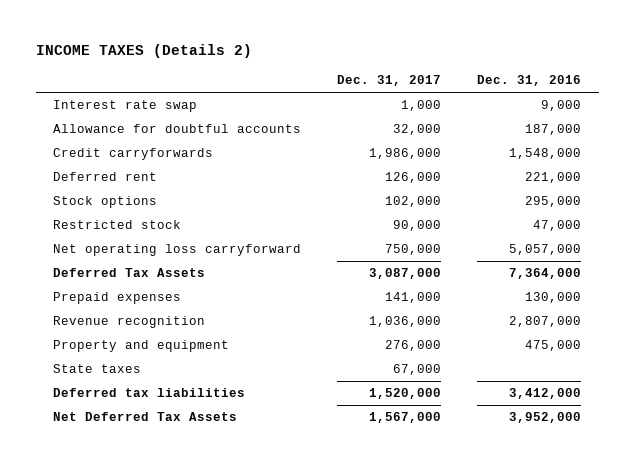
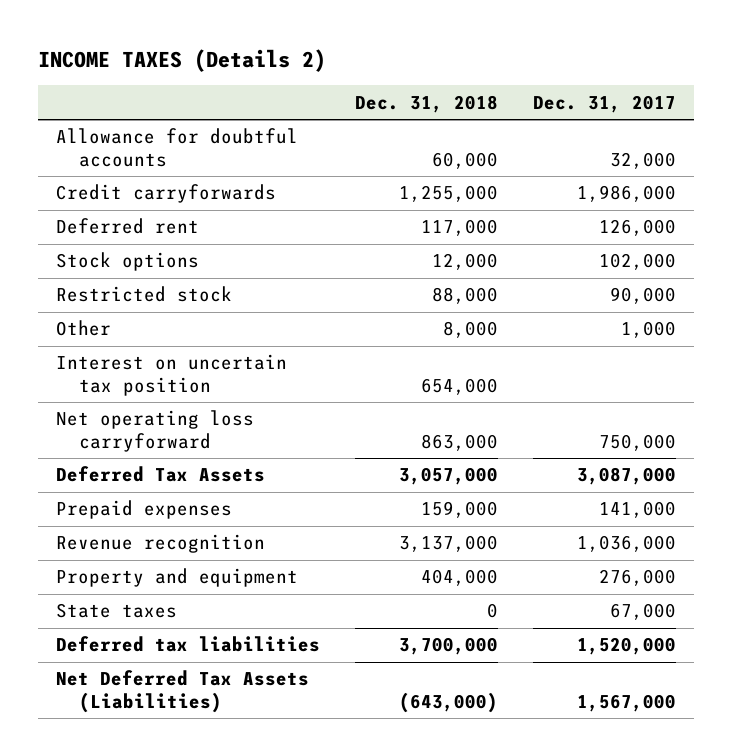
[476,75,581,87] Dec. 31, 2016 -> none
none -> [355,94,499,113] Dec. 31, 2018
[53,100,198,113] Interest rate swap -> none
none -> [55,320,111,337] Other
none -> [55,354,287,396] Interest on uncertain tax position
[53,412,238,422] Net Deferred Tax Assets -> [55,670,309,713] Net Deferred Tax Assets (Liabilities)

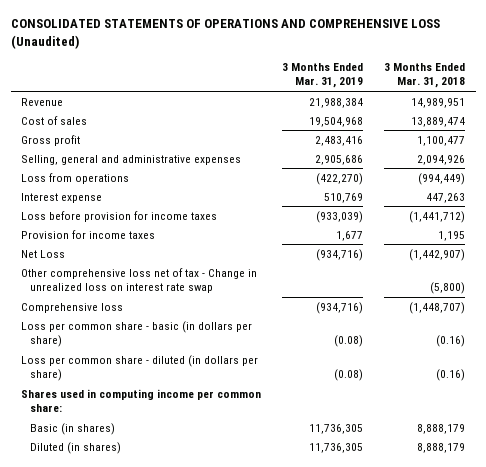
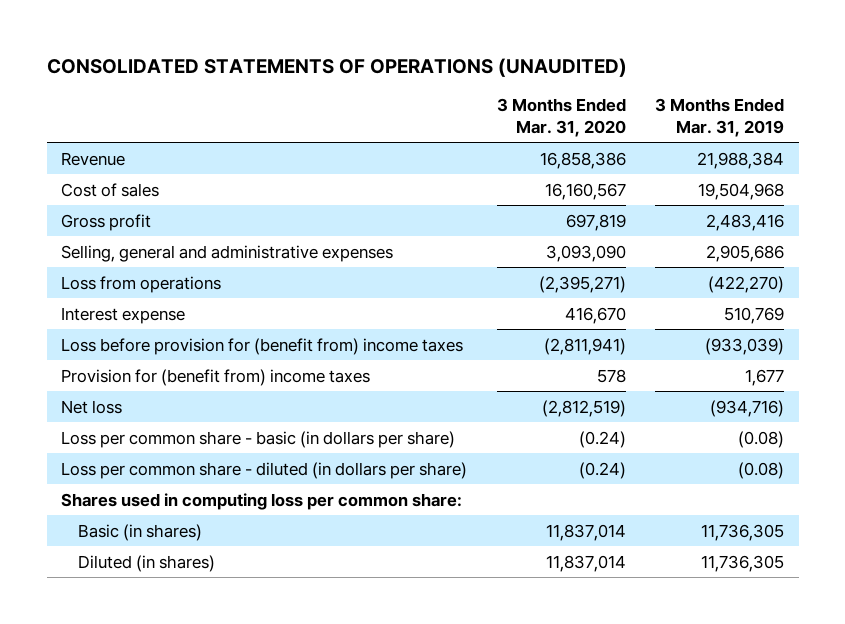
[10,19,440,49] CONSOLIDATED STATEMENTS OF OPERATIONS AND COMPREHENSIVE LOSS (Unaudited) -> [46,57,627,77] CONSOLIDATED STATEMENTS OF OPERATIONS (UNAUDITED)
[384,63,466,89] 3 Months Ended Mar. 31, 2018 -> none
none -> [496,98,626,137] 3 Months Ended Mar. 31, 2020
[21,267,258,294] Other comprehensive loss net of tax - Change in unrealized loss on interest rate swap -> none
[21,302,124,313] Comprehensive loss -> none
[21,210,218,222] Loss before provision for income taxes -> [61,337,464,355] Loss before provision for (benefit from) income taxes
[21,229,156,239] Provision for income taxes -> [61,368,371,386] Provision for (benefit from) income taxes
[21,249,66,258] Net Loss -> [61,399,123,414] Net loss
[21,388,262,413] Shares used in computing income per common share: -> [61,492,463,510] Shares used in computing loss per common share:

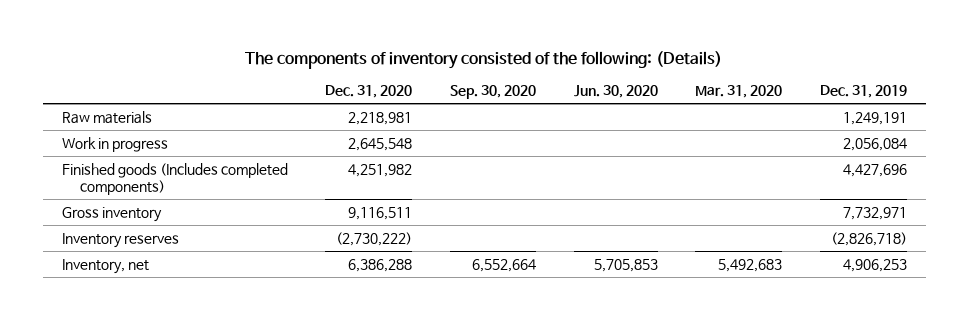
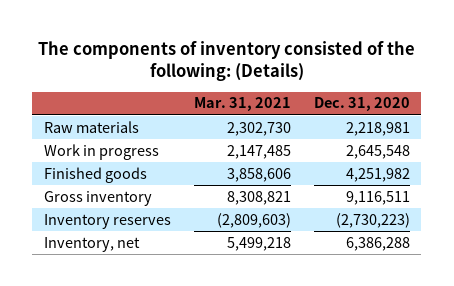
[450,84,537,99] Sep. 30, 2020 -> none
[573,84,658,98] Jun. 30, 2020 -> none
[695,84,783,98] Mar. 31, 2020 -> none
[820,84,908,98] Dec. 31, 2019 -> none
none -> [193,97,291,112] Mar. 31, 2021
[61,162,288,195] Finished goods (Includes completed components) -> [43,166,147,183] Finished goods
[336,231,413,246] (2,730,222) -> [335,212,410,228] (2,730,223)

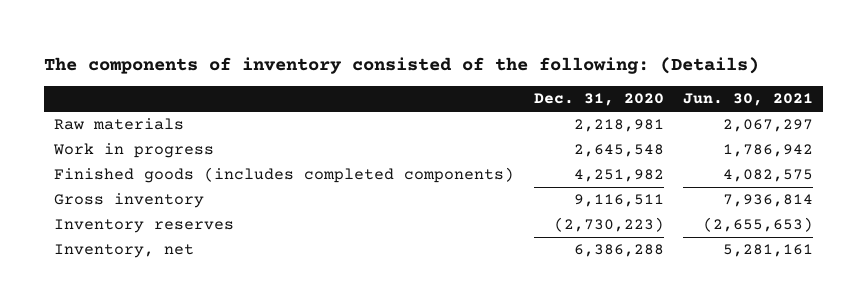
[193,97,291,112] Mar. 31, 2021 -> none
none -> [683,93,814,107] Jun. 30, 2021
[43,166,147,183] Finished goods -> [54,167,515,184] Finished goods (includes completed components)

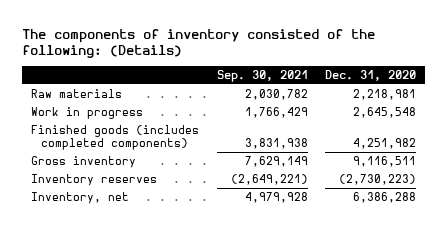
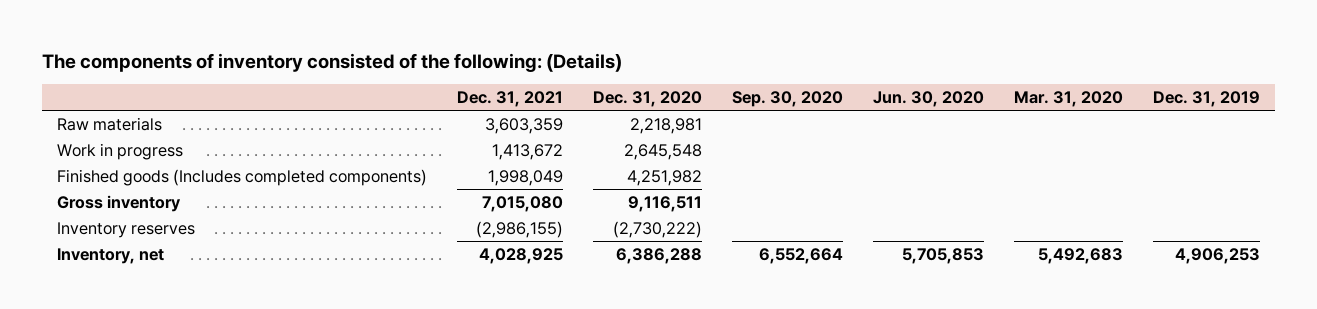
[216,70,308,83] Sep. 30, 2021 -> none
none -> [456,91,563,108] Dec. 31, 2021
none -> [732,91,844,108] Sep. 30, 2020
none -> [873,91,985,108] Jun. 30, 2020
none -> [1014,91,1124,108] Mar. 31, 2020
none -> [1153,91,1261,108] Dec. 31, 2019
[30,124,199,151] Finished goods (includes completed components) -> [56,168,427,186] Finished goods (Includes completed components)
[339,173,417,185] (2,730,223) -> [612,220,702,238] (2,730,222)

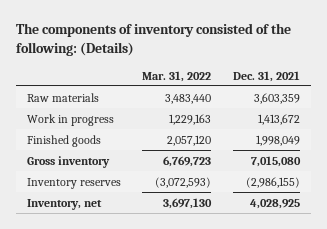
[592,91,702,108] Dec. 31, 2020 -> none
[732,91,844,108] Sep. 30, 2020 -> none
[873,91,985,108] Jun. 30, 2020 -> none
[1014,91,1124,108] Mar. 31, 2020 -> none
[1153,91,1261,108] Dec. 31, 2019 -> none
none -> [142,70,212,82] Mar. 31, 2022
[56,168,427,186] Finished goods (Includes completed components) -> [26,134,101,147] Finished goods

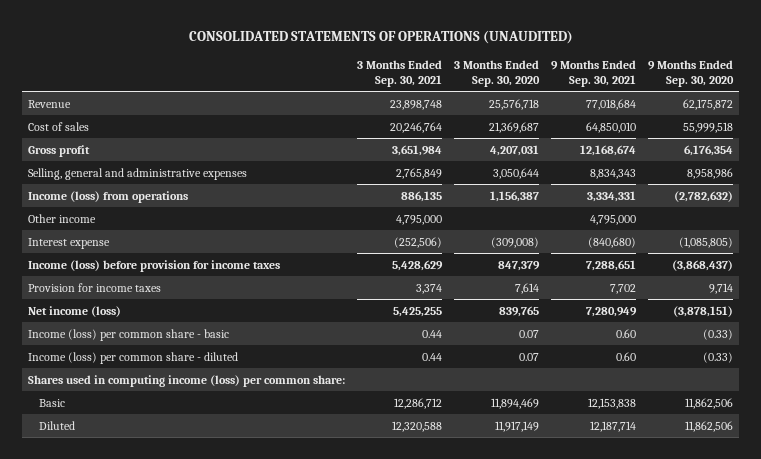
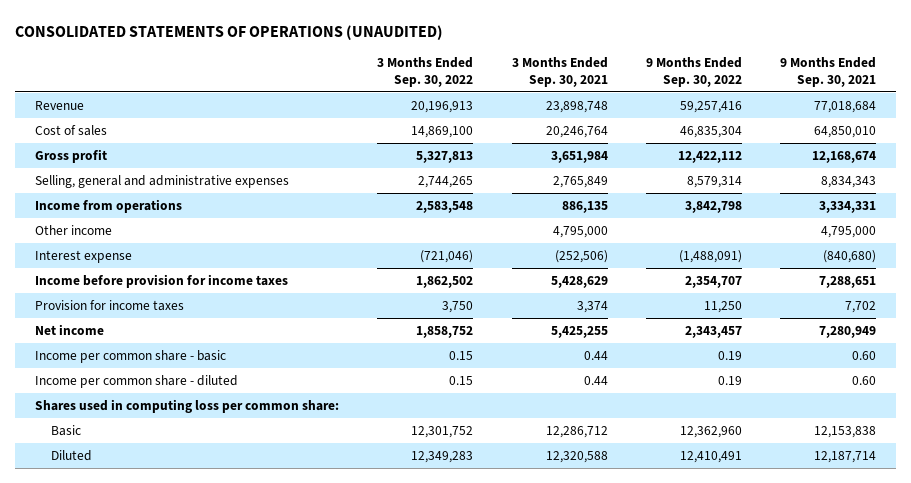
[454,59,541,87] 3 Months Ended Sep. 30, 2020 -> none
[648,59,735,87] 9 Months Ended Sep. 30, 2020 -> none
none -> [377,57,474,88] 3 Months Ended Sep. 30, 2022
none -> [645,57,742,88] 9 Months Ended Sep. 30, 2022
[27,190,188,203] Income (loss) from operations -> [34,198,182,213] Income from operations
[27,259,280,272] Income (loss) before provision for income taxes -> [34,273,288,288] Income before provision for income taxes
[27,305,121,317] Net income (loss) -> [34,323,104,335] Net income
[27,328,229,341] Income (loss) per common share - basic -> [34,349,226,363] Income per common share - basic
[27,351,238,364] Income (loss) per common share - diluted -> [34,374,238,388] Income per common share - diluted
[27,374,345,387] Shares used in computing income (loss) per common share: -> [34,398,339,413] Shares used in computing loss per common share:

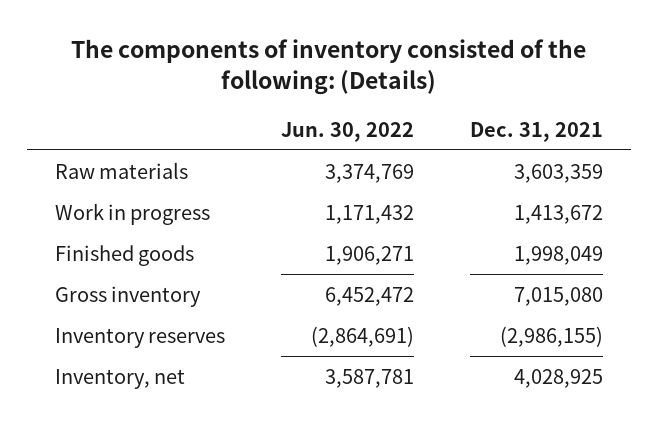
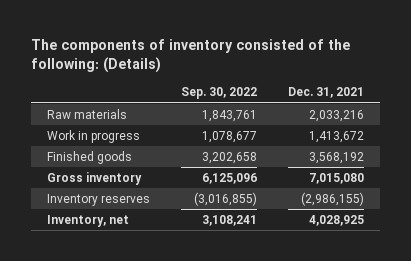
[280,121,414,142] Jun. 30, 2022 -> none
none -> [180,87,257,100] Sep. 30, 2022
[513,163,603,183] 3,603,359 -> [309,109,365,122] 2,033,216
[513,245,603,265] 1,998,049 -> [309,151,365,164] 3,568,192

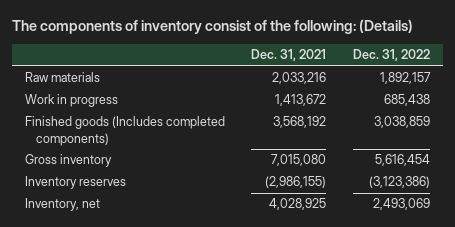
[31,39,351,74] The components of inventory consisted of the following: (Details) -> [11,19,413,35] The components of inventory consist of the following: (Details)
[180,87,257,100] Sep. 30, 2022 -> none
none -> [352,49,430,62] Dec. 31, 2022
[46,150,132,164] Finished goods -> [24,116,225,146] Finished goods (Includes completed components)

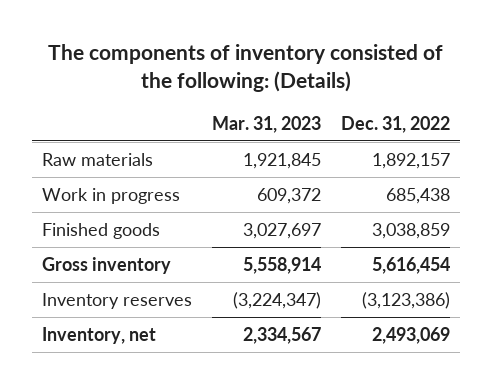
[11,19,413,35] The components of inventory consist of the following: (Details) -> [48,44,444,93] The components of inventory consisted of the following: (Details)
[251,49,327,62] Dec. 31, 2021 -> none
none -> [212,115,322,133] Mar. 31, 2023
[24,116,225,146] Finished goods (Includes completed components) -> [42,222,161,239] Finished goods

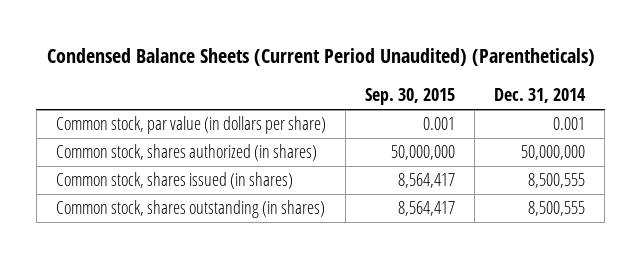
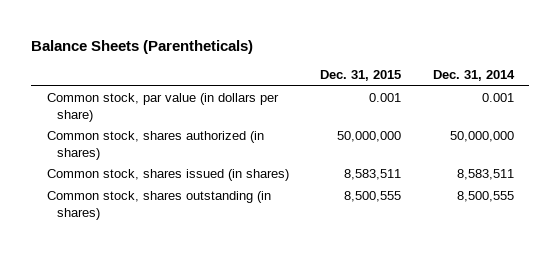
[46,48,595,67] Condensed Balance Sheets (Current Period Unaudited) (Parentheticals) -> [30,39,253,54] Balance Sheets (Parentheticals)
[365,88,456,106] Sep. 30, 2015 -> none
none -> [320,70,402,82] Dec. 31, 2015
[528,173,586,189] 8,500,555 -> [456,169,514,181] 8,583,511

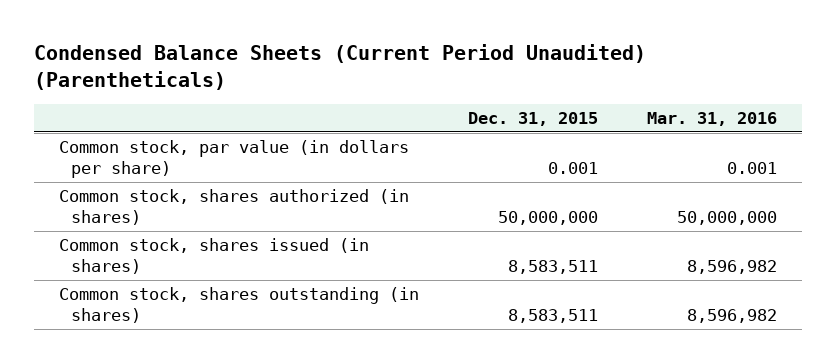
[30,39,253,54] Balance Sheets (Parentheticals) -> [33,44,646,90] Condensed Balance Sheets (Current Period Unaudited) (Parentheticals)
[432,70,515,82] Dec. 31, 2014 -> none
none -> [647,111,778,126] Mar. 31, 2016
[344,191,402,203] 8,500,555 -> [508,309,599,324] 8,583,511

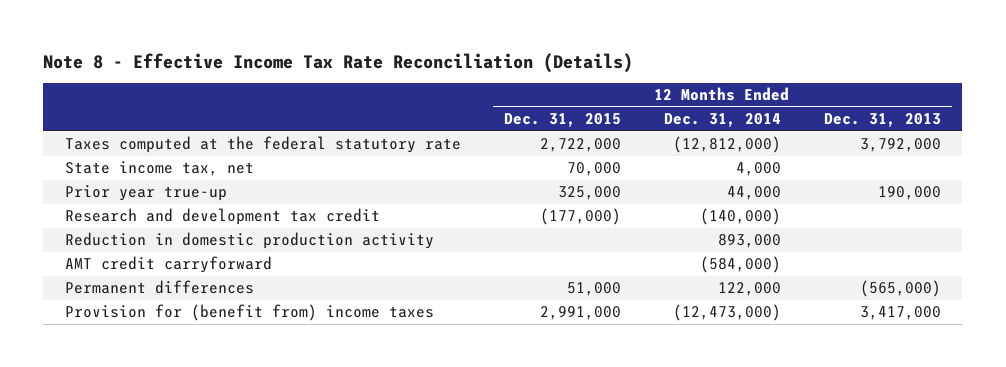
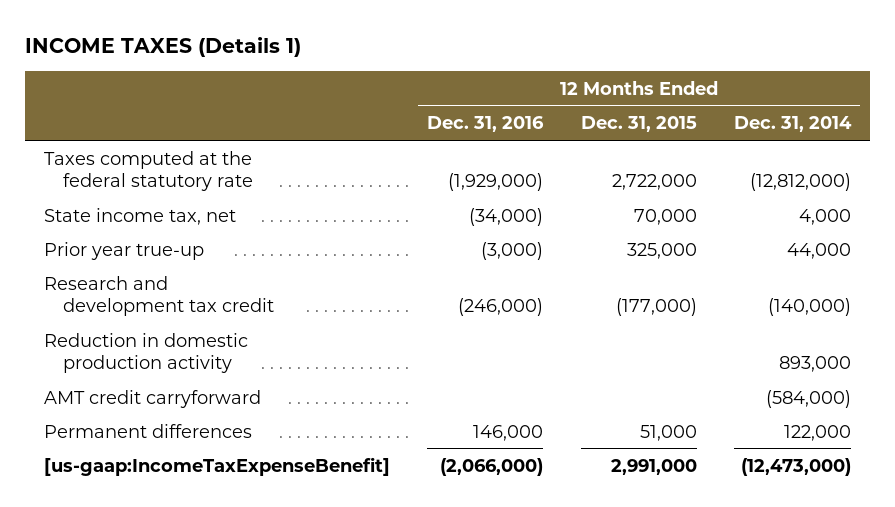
[43,52,634,73] Note 8 - Effective Income Tax Rate Reconciliation (Details) -> [25,37,302,58] INCOME TAXES (Details 1)
[823,113,941,128] Dec. 31, 2013 -> none
none -> [427,116,545,133] Dec. 31, 2016
[64,304,434,322] Provision for (benefit from) income taxes -> [44,456,391,476] [us-gaap:IncomeTaxExpenseBenefit]

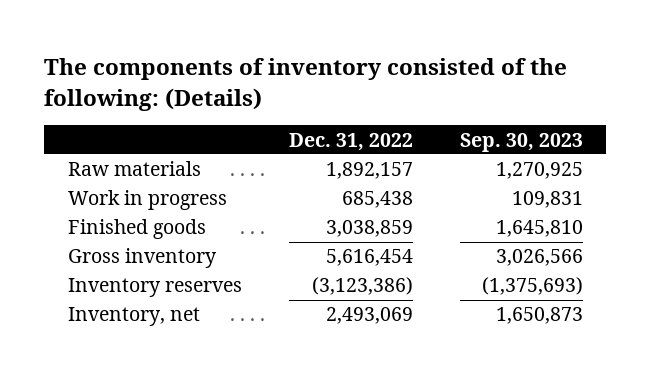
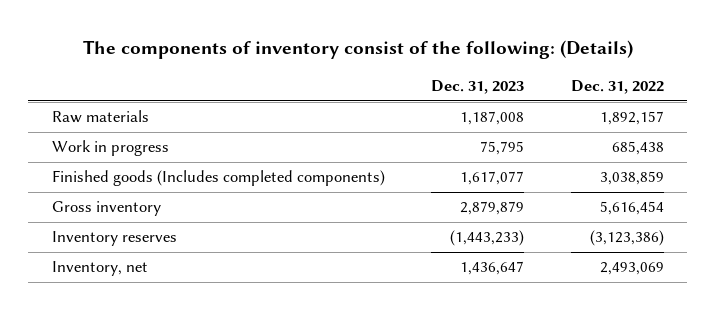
[44,58,568,111] The components of inventory consisted of the following: (Details) -> [82,40,633,60] The components of inventory consist of the following: (Details)
[459,132,583,152] Sep. 30, 2023 -> none
none -> [431,79,525,94] Dec. 31, 2023
[67,219,206,240] Finished goods -> [51,170,385,187] Finished goods (Includes completed components)

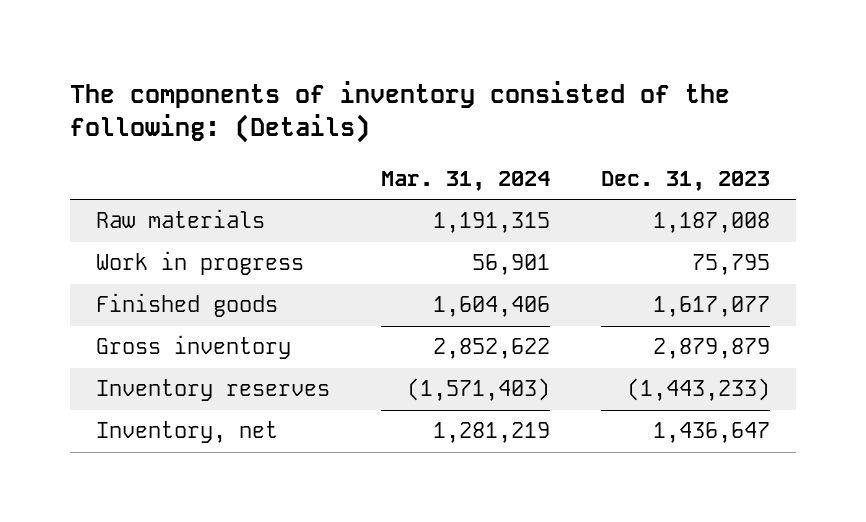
[82,40,633,60] The components of inventory consist of the following: (Details) -> [69,80,730,144] The components of inventory consisted of the following: (Details)
[570,79,664,94] Dec. 31, 2022 -> none
none -> [380,170,550,191] Mar. 31, 2024
[51,170,385,187] Finished goods (Includes completed components) -> [95,293,278,318] Finished goods

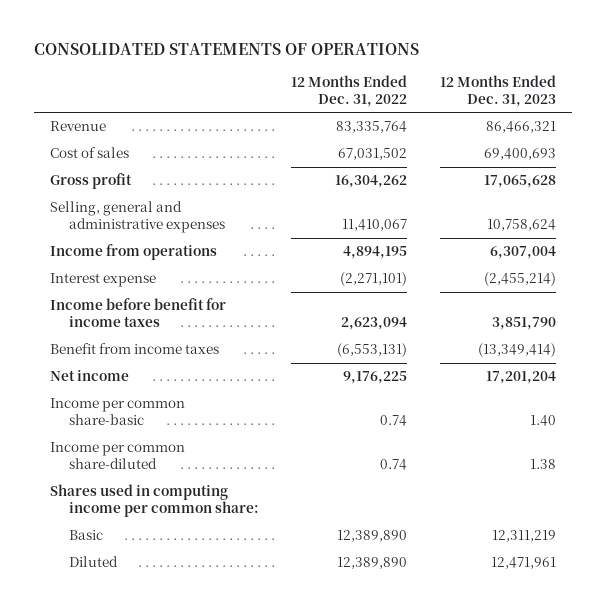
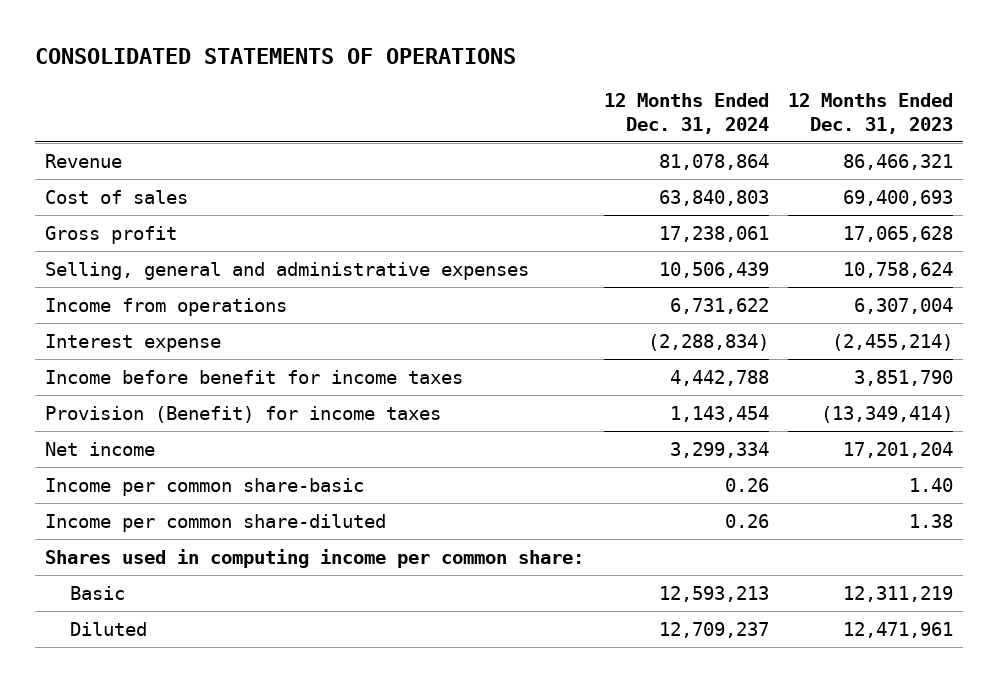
[291,74,408,107] 12 Months Ended Dec. 31, 2022 -> none
none -> [603,92,769,134] 12 Months Ended Dec. 31, 2024
[50,343,220,355] Benefit from income taxes -> [44,405,441,423] Provision (Benefit) for income taxes

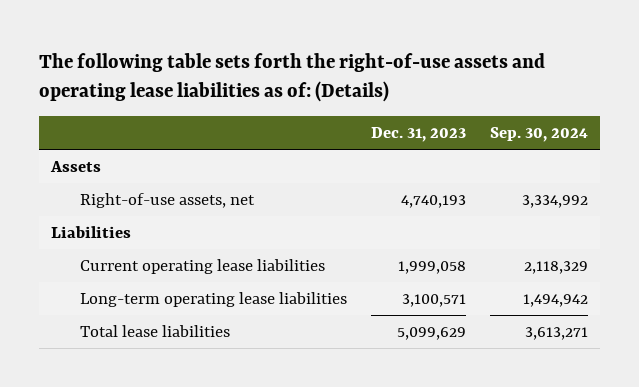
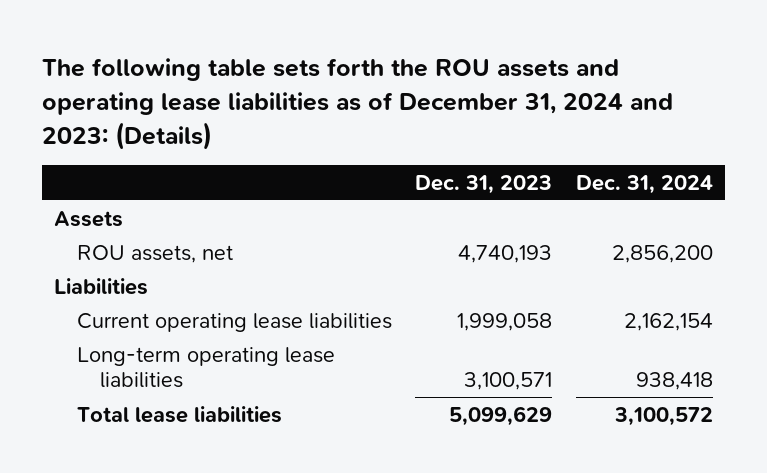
[39,53,546,103] The following table sets forth the right-of-use assets and operating lease liabilities as of: (Details) -> [41,57,673,150] The following table sets forth the ROU assets and operating lease liabilities as of December 31, 2024 and 2023: (Details)
[489,126,588,142] Sep. 30, 2024 -> none
none -> [576,175,714,195] Dec. 31, 2024
[80,192,256,208] Right-of-use assets, net -> [76,244,233,263] ROU assets, net

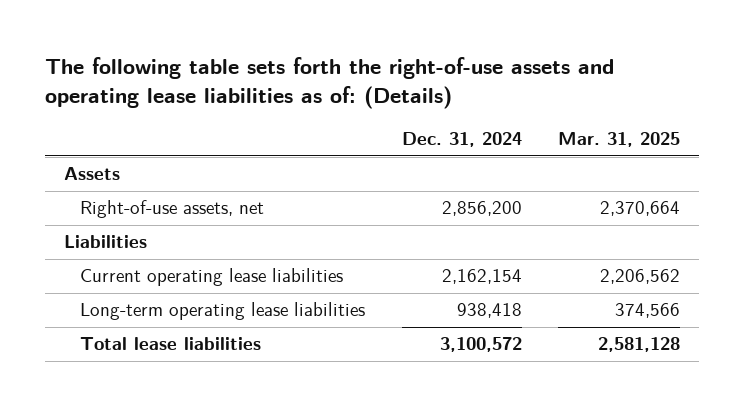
[41,57,673,150] The following table sets forth the ROU assets and operating lease liabilities as of December 31, 2024 and 2023: (Details) -> [45,57,615,110] The following table sets forth the right-of-use assets and operating lease liabilities as of: (Details)
[415,175,553,195] Dec. 31, 2023 -> none
none -> [558,132,681,148] Mar. 31, 2025
[76,244,233,263] ROU assets, net -> [80,200,265,219] Right-of-use assets, net

